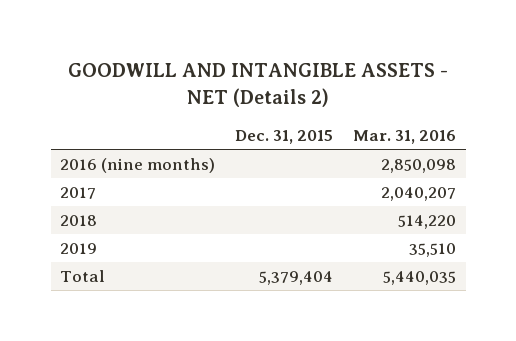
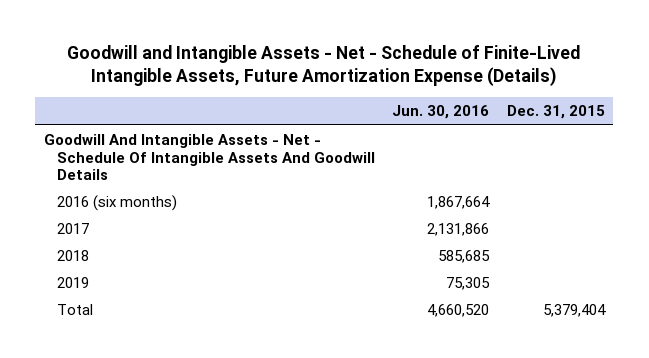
[68,63,449,107] GOODWILL AND INTANGIBLE ASSETS - NET (Details 2) -> [67,44,581,87] Goodwill and Intangible Assets - Net - Schedule of Finite-Lived Intangible Assets, Future Amortization Expense (Details)
[352,129,456,144] Mar. 31, 2016 -> none
none -> [392,105,490,120] Jun. 30, 2016
none -> [43,134,376,181] Goodwill And Intangible Assets - Net - Schedule Of Intangible Assets And Goodwill Details
[60,157,216,173] 2016 (nine months) -> [57,195,178,212] 2016 (six months)

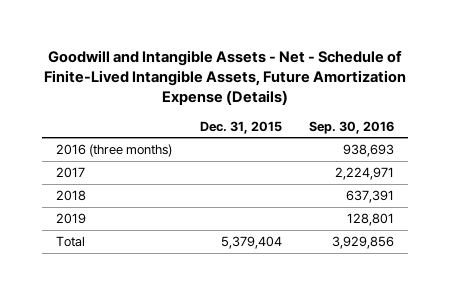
[392,105,490,120] Jun. 30, 2016 -> none
none -> [309,120,395,134] Sep. 30, 2016
[43,134,376,181] Goodwill And Intangible Assets - Net - Schedule Of Intangible Assets And Goodwill Details -> none
[57,195,178,212] 2016 (six months) -> [56,143,173,157] 2016 (three months)

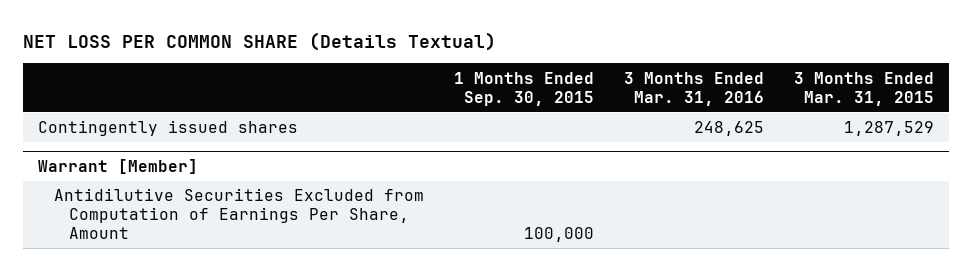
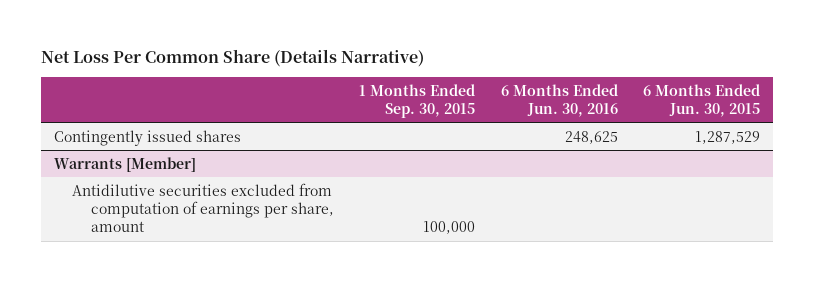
[23,31,497,51] NET LOSS PER COMMON SHARE (Details Textual) -> [40,48,424,67] Net Loss Per Common Share (Details Narrative)
[624,71,765,106] 3 Months Ended Mar. 31, 2016 -> none
[794,71,935,106] 3 Months Ended Mar. 31, 2015 -> none
none -> [500,83,618,117] 6 Months Ended Jun. 30, 2016
none -> [643,83,761,117] 6 Months Ended Jun. 30, 2015
[38,158,199,174] Warrant [Member] -> [53,156,196,172] Warrants [Member]
[53,188,424,240] Antidilutive Securities Excluded from Computation of Earnings Per Share, Amount -> [72,182,334,233] Antidilutive securities excluded from computation of earnings per share, amount

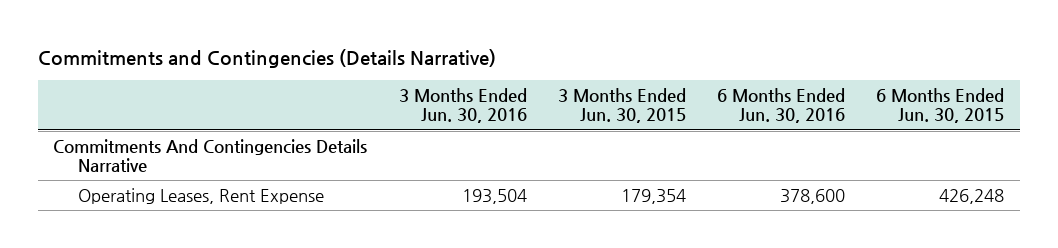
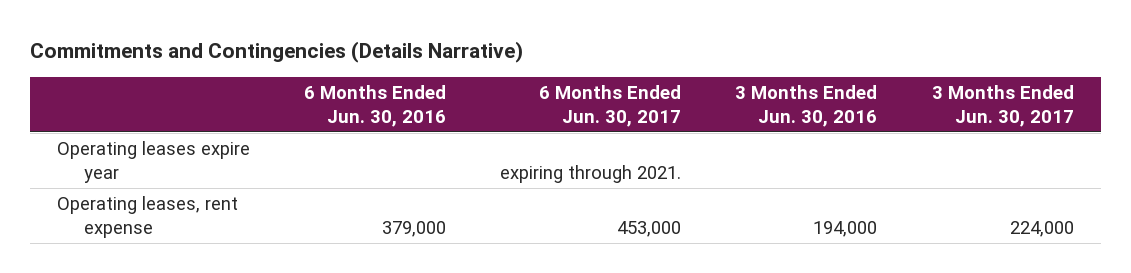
[557,88,686,124] 3 Months Ended Jun. 30, 2015 -> none
[876,88,1005,124] 6 Months Ended Jun. 30, 2015 -> none
none -> [539,84,682,127] 6 Months Ended Jun. 30, 2017
none -> [931,84,1074,127] 3 Months Ended Jun. 30, 2017
[53,138,368,173] Commitments And Contingencies Details Narrative -> none
none -> [56,141,250,183] Operating leases expire year
[78,187,325,204] Operating Leases, Rent Expense -> [56,196,238,238] Operating leases, rent expense
[461,188,527,204] 193,504 -> [813,220,878,237] 194,000
[780,188,846,204] 378,600 -> [382,220,447,237] 379,000

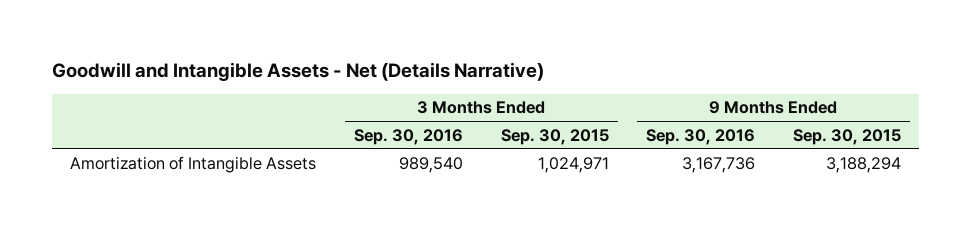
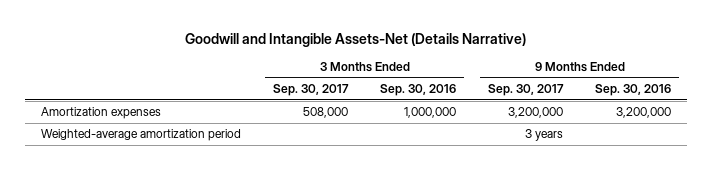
[51,62,544,82] Goodwill and Intangible Assets - Net (Details Narrative) -> [185,33,527,48] Goodwill and Intangible Assets-Net (Details Narrative)
[500,128,609,145] Sep. 30, 2015 -> none
[792,128,901,145] Sep. 30, 2015 -> none
none -> [273,84,350,97] Sep. 30, 2017
none -> [488,84,565,97] Sep. 30, 2017
[70,155,317,173] Amortization of Intangible Assets -> [41,107,162,120] Amortization expenses
[398,156,463,173] 989,540 -> [404,107,457,119] 1,000,000
[682,156,756,173] 3,167,736 -> [616,107,672,119] 3,200,000
none -> [41,129,242,142] Weighted-average amortization period

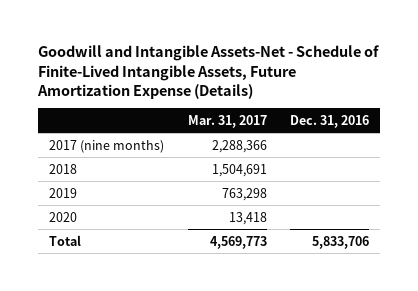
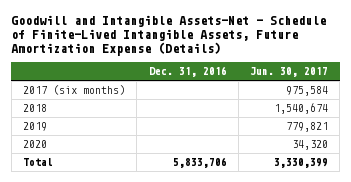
[187,114,267,128] Mar. 31, 2017 -> none
none -> [250,67,329,78] Jun. 30, 2017
[49,139,165,153] 2017 (nine months) -> [23,85,126,96] 2017 (six months)

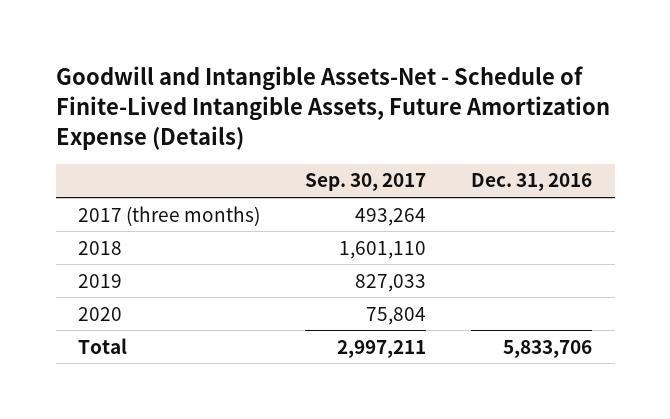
[250,67,329,78] Jun. 30, 2017 -> none
none -> [305,173,427,192] Sep. 30, 2017
[23,85,126,96] 2017 (six months) -> [78,205,261,226] 2017 (three months)

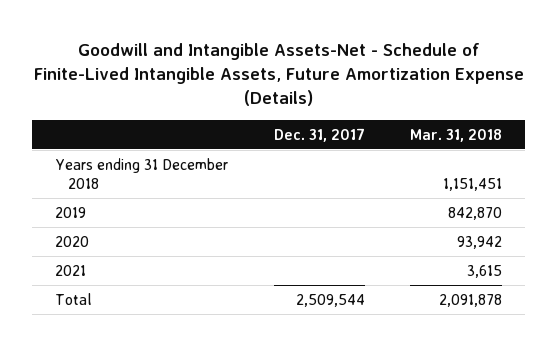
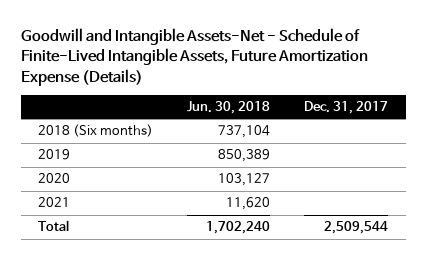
[410,128,503,142] Mar. 31, 2018 -> none
none -> [187,101,271,115] Jun. 30, 2018
[54,157,228,190] Years ending 31 December 2018 -> [37,124,153,138] 2018 (Six months)

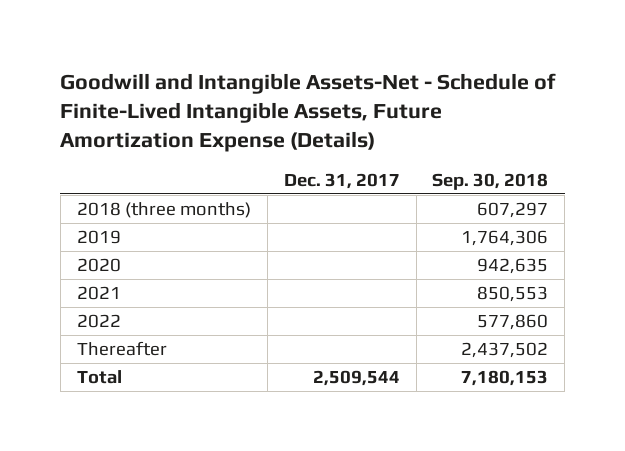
[187,101,271,115] Jun. 30, 2018 -> none
none -> [432,172,549,190] Sep. 30, 2018
[37,124,153,138] 2018 (Six months) -> [76,201,251,218] 2018 (three months)
none -> [76,313,121,328] 2022
none -> [76,340,167,356] Thereafter

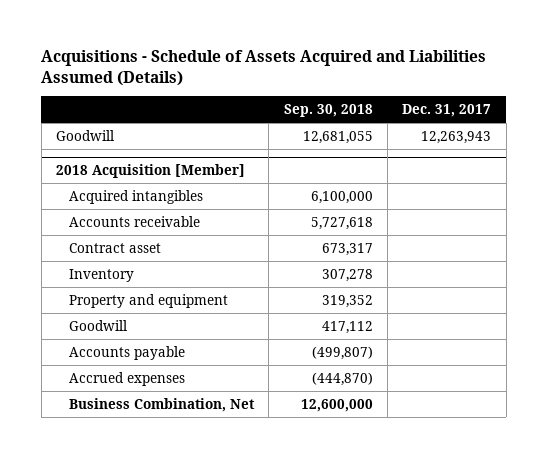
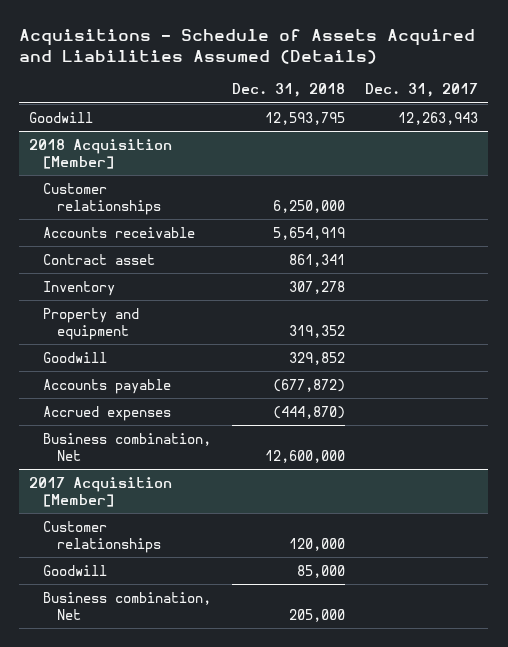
[283,103,373,117] Sep. 30, 2018 -> none
none -> [231,83,345,98] Dec. 31, 2018
[69,189,204,204] Acquired intangibles -> [43,182,162,215] Customer relationships
[69,397,256,412] Business Combination, Net -> [43,432,212,461] Business combination, Net
none -> [29,476,173,507] 2017 Acquisition [Member]
none -> [43,520,162,553] Customer relationships
none -> [43,564,108,576] Goodwill
none -> [43,591,212,620] Business combination, Net

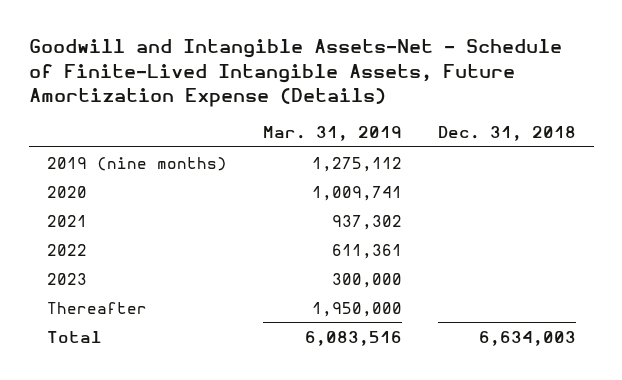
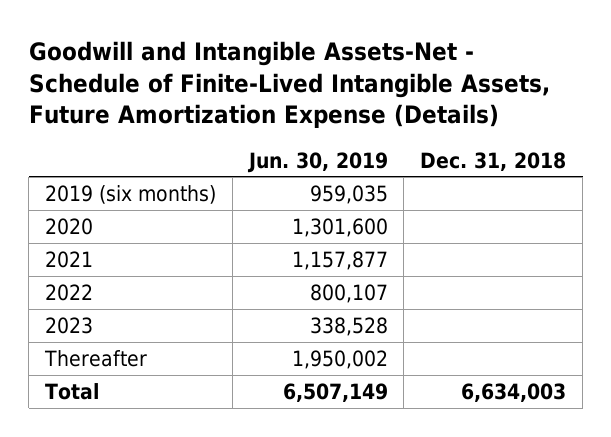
[262,126,402,142] Mar. 31, 2019 -> none
none -> [246,151,388,173] Jun. 30, 2019
[46,156,227,171] 2019 (nine months) -> [44,184,216,204] 2019 (six months)

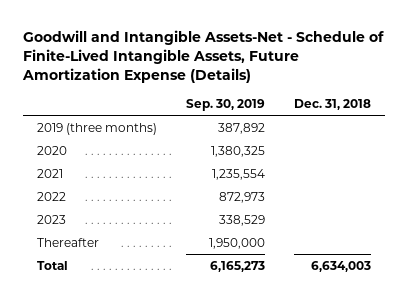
[246,151,388,173] Jun. 30, 2019 -> none
none -> [186,99,266,112] Sep. 30, 2019
[44,184,216,204] 2019 (six months) -> [37,123,158,136] 2019 (three months)

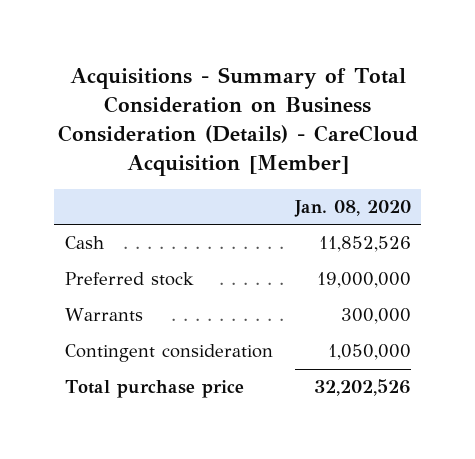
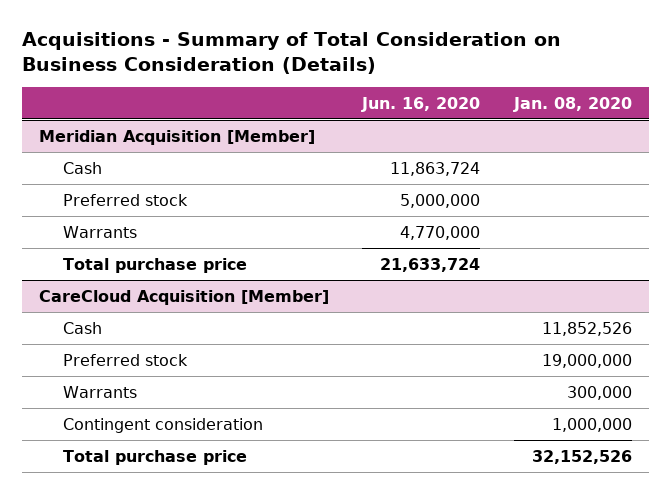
[57,66,418,176] Acquisitions - Summary of Total Consideration on Business Consideration (Details) - CareCloud Acquisition [Member] -> [21,32,561,74] Acquisitions - Summary of Total Consideration on Business Consideration (Details)
none -> [361,96,481,112] Jun. 16, 2020
none -> [38,129,315,145] Meridian Acquisition [Member]
none -> [63,161,103,174] Cash
none -> [63,193,189,206] Preferred stock
none -> [63,225,138,238] Warrants
none -> [63,257,248,273] Total purchase price
none -> [38,289,329,305] CareCloud Acquisition [Member]
[327,344,411,361] 1,050,000 -> [552,417,633,432] 1,000,000
[313,379,411,397] 32,202,526 -> [532,449,633,464] 32,152,526

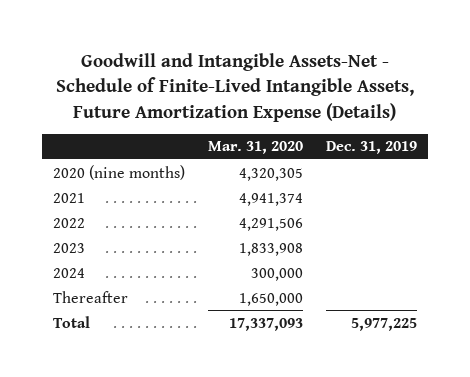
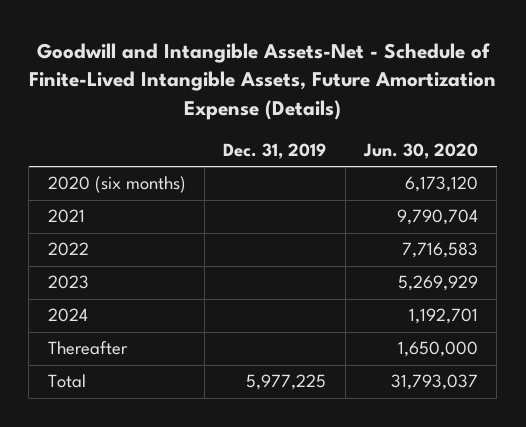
[207,141,303,155] Mar. 31, 2020 -> none
none -> [362,142,478,159] Jun. 30, 2020
[53,164,186,180] 2020 (nine months) -> [47,176,186,194] 2020 (six months)

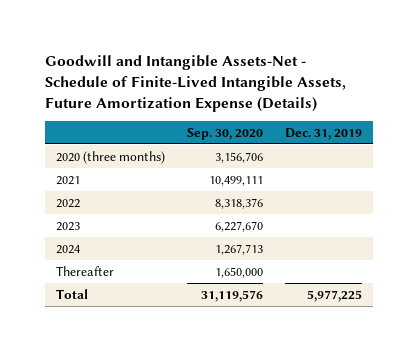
[362,142,478,159] Jun. 30, 2020 -> none
none -> [186,127,263,140] Sep. 30, 2020
[47,176,186,194] 2020 (six months) -> [55,150,165,164] 2020 (three months)

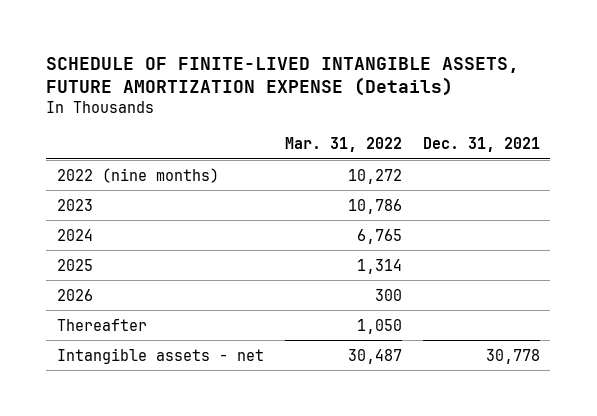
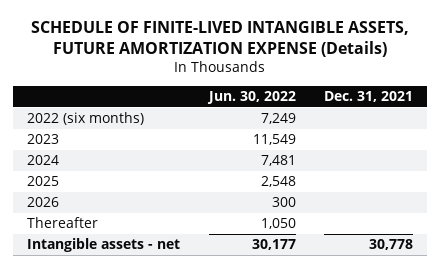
[284,137,402,153] Mar. 31, 2022 -> none
none -> [206,90,296,104] Jun. 30, 2022
[56,167,219,183] 2022 (nine months) -> [27,112,145,126] 2022 (six months)

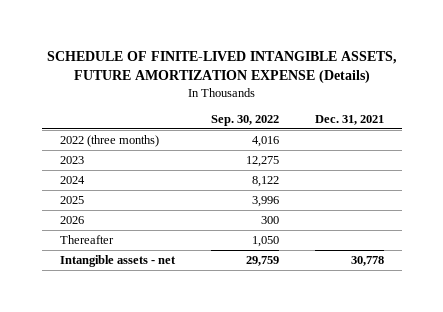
[206,90,296,104] Jun. 30, 2022 -> none
none -> [210,114,279,126] Sep. 30, 2022
[27,112,145,126] 2022 (six months) -> [59,134,159,147] 2022 (three months)

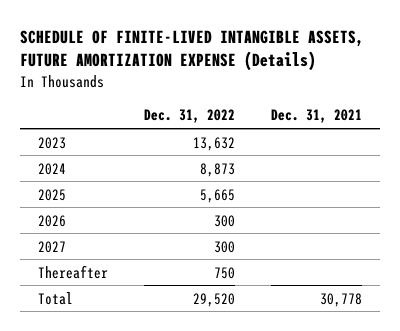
[210,114,279,126] Sep. 30, 2022 -> none
none -> [143,109,235,124] Dec. 31, 2022
[59,134,159,147] 2022 (three months) -> none
none -> [37,240,66,253] 2027
[59,254,176,267] Intangible assets - net -> [37,291,73,305] Total

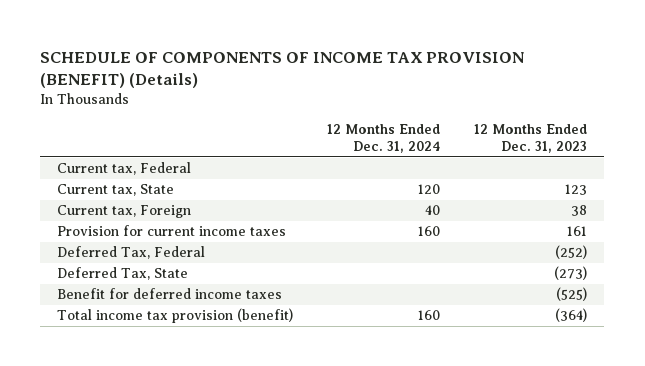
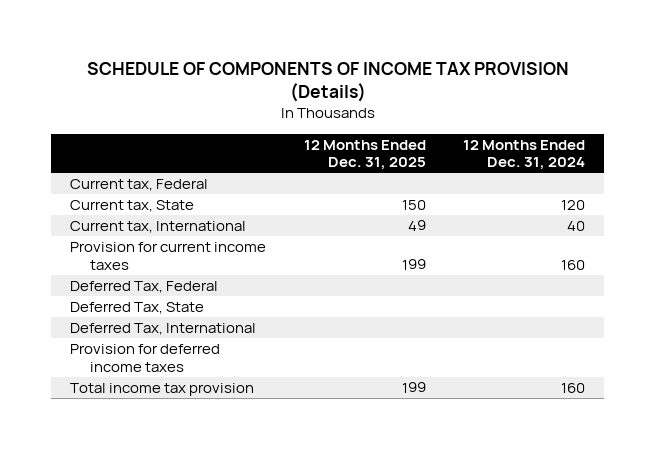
[40,51,525,88] SCHEDULE OF COMPONENTS OF INCOME TAX PROVISION (BENEFIT) (Details) -> [86,61,569,103] SCHEDULE OF COMPONENTS OF INCOME TAX PROVISION (Details)
[474,123,588,154] 12 Months Ended Dec. 31, 2023 -> none
none -> [303,139,426,171] 12 Months Ended Dec. 31, 2025
[57,205,192,219] Current tax, Foreign -> [70,221,247,234] Current tax, International
none -> [70,323,257,336] Deferred Tax, International
[57,288,283,300] Benefit for deferred income taxes -> [70,344,221,372] Provision for deferred income taxes
[57,308,294,324] Total income tax provision (benefit) -> [70,383,255,397] Total income tax provision

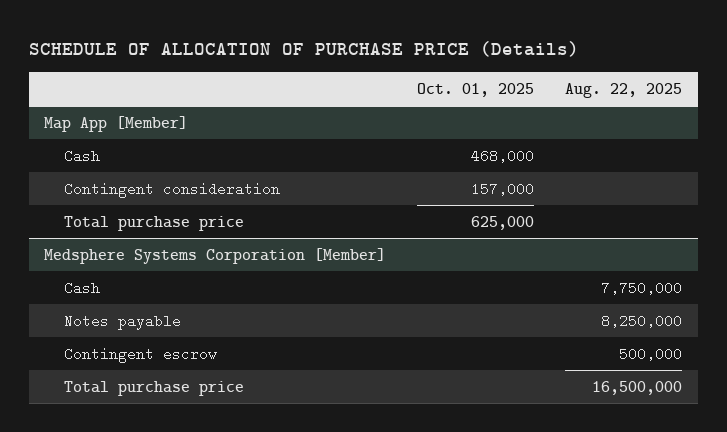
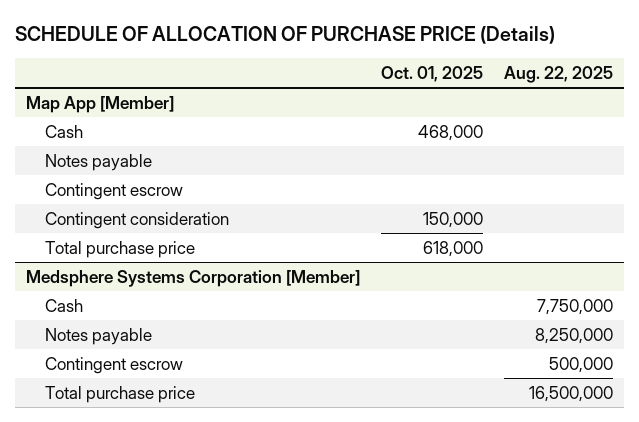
none -> [45,153,153,171] Notes payable
none -> [45,182,184,200] Contingent escrow
[471,181,535,196] 157,000 -> [422,211,483,228] 150,000
[471,215,535,230] 625,000 -> [422,240,483,257] 618,000

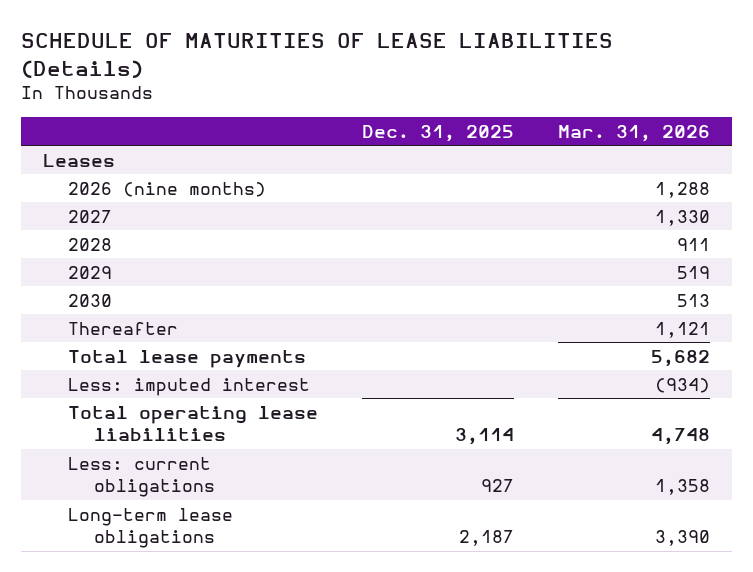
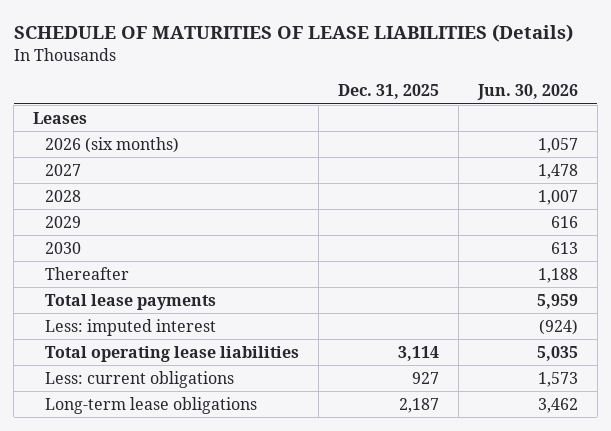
[558,124,711,142] Mar. 31, 2026 -> none
none -> [476,84,578,101] Jun. 30, 2026
[68,181,267,197] 2026 (nine months) -> [45,137,180,154] 2026 (six months)

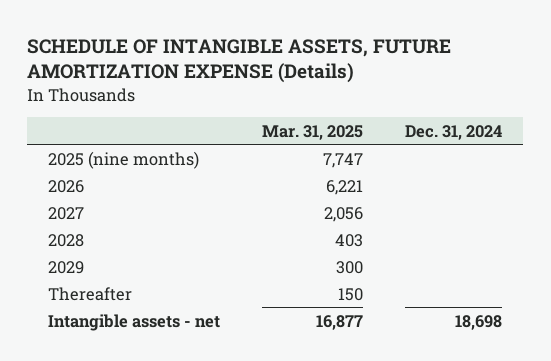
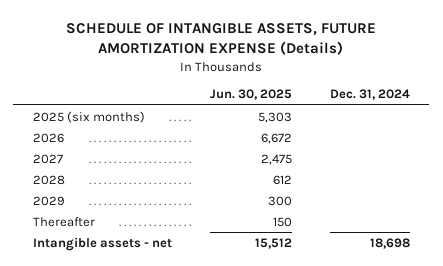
[262,124,364,140] Mar. 31, 2025 -> none
none -> [209,89,292,101] Jun. 30, 2025
[48,150,200,169] 2025 (nine months) -> [32,110,145,123] 2025 (six months)

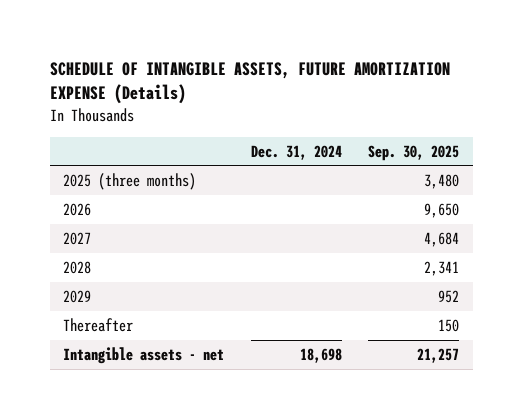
[209,89,292,101] Jun. 30, 2025 -> none
none -> [368,144,460,161] Sep. 30, 2025
[32,110,145,123] 2025 (six months) -> [63,172,197,190] 2025 (three months)

